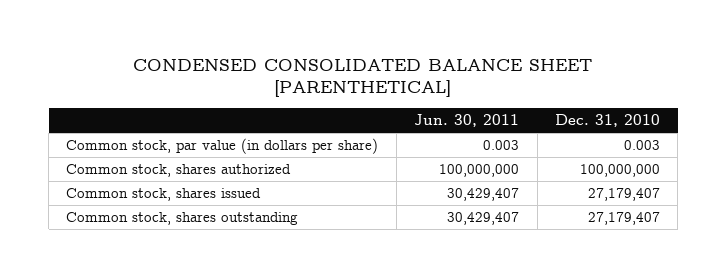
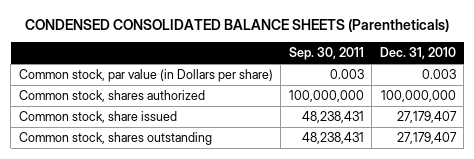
[133,59,593,98] CONDENSED CONSOLIDATED BALANCE SHEET [PARENTHETICAL] -> [25,18,450,32] CONDENSED CONSOLIDATED BALANCE SHEETS (Parentheticals)
[414,114,520,128] Jun. 30, 2011 -> none
none -> [288,47,364,61] Sep. 30, 2011
[66,138,379,155] Common stock, par value (in dollars per share) -> [18,69,273,83] Common stock, par value (in Dollars per share)
[66,188,262,202] Common stock, shares issued -> [18,111,177,124] Common stock, share issued

